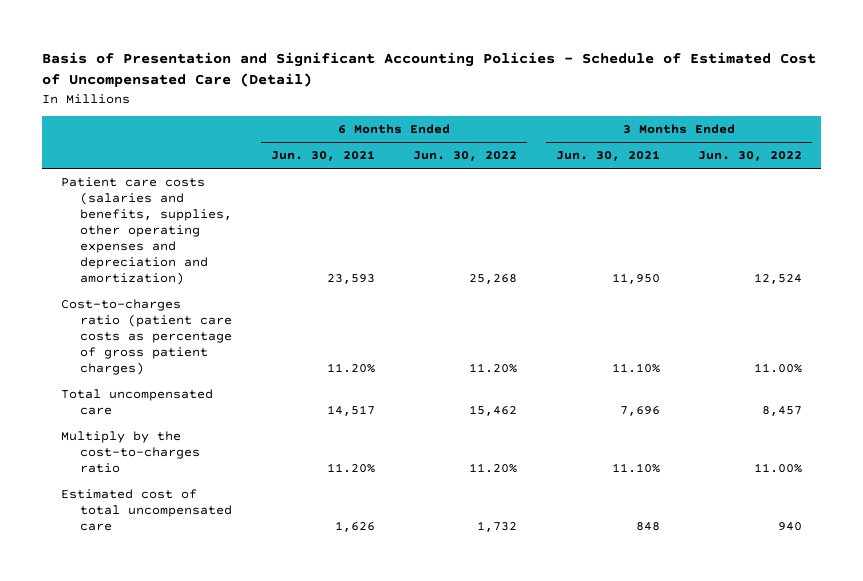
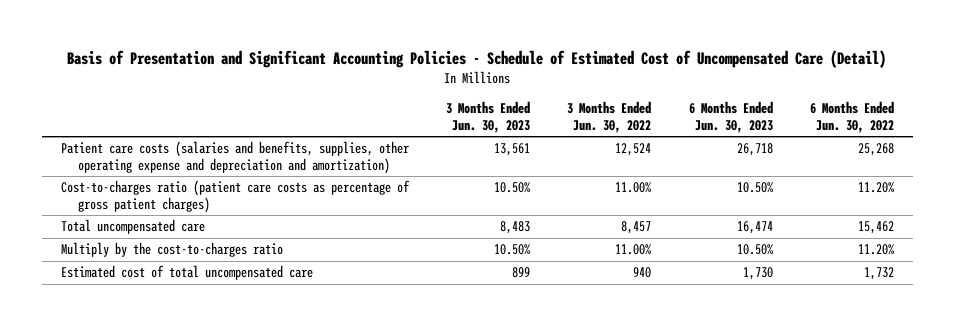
[270,150,375,162] Jun. 30, 2021 -> none
[555,150,660,162] Jun. 30, 2021 -> none
none -> [446,101,531,133] 3 Months Ended Jun. 30, 2023
none -> [688,101,773,133] 6 Months Ended Jun. 30, 2023
[61,176,233,285] Patient care costs (salaries and benefits, supplies, other operating expenses and depreciation and amortization) -> [60,141,409,174] Patient care costs (salaries and benefits, supplies, other operating expense and depreciation and amortization)

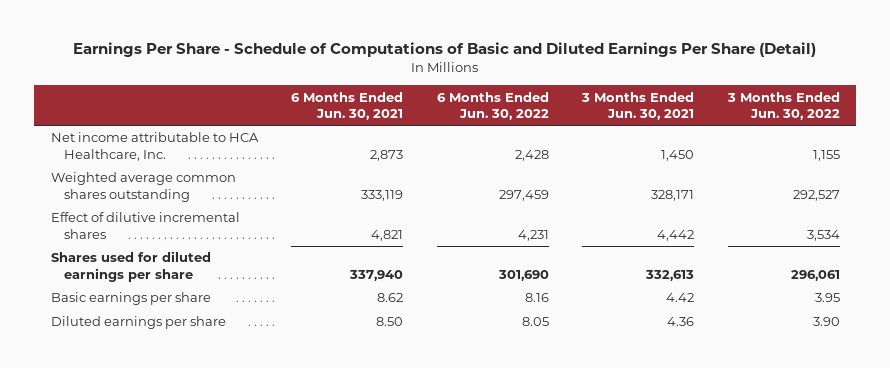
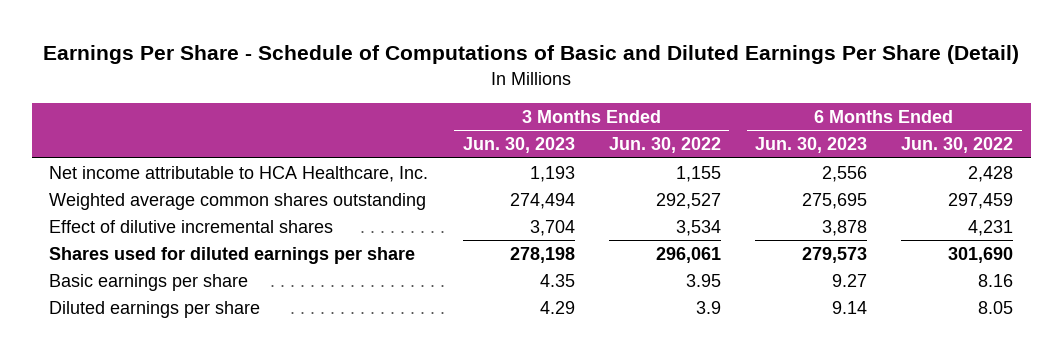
[291,91,404,121] 6 Months Ended Jun. 30, 2021 -> none
[581,91,695,121] 3 Months Ended Jun. 30, 2021 -> none
none -> [462,137,575,154] Jun. 30, 2023
none -> [755,137,868,154] Jun. 30, 2023
[812,317,840,327] 3.90 -> [695,300,721,314] 3.9

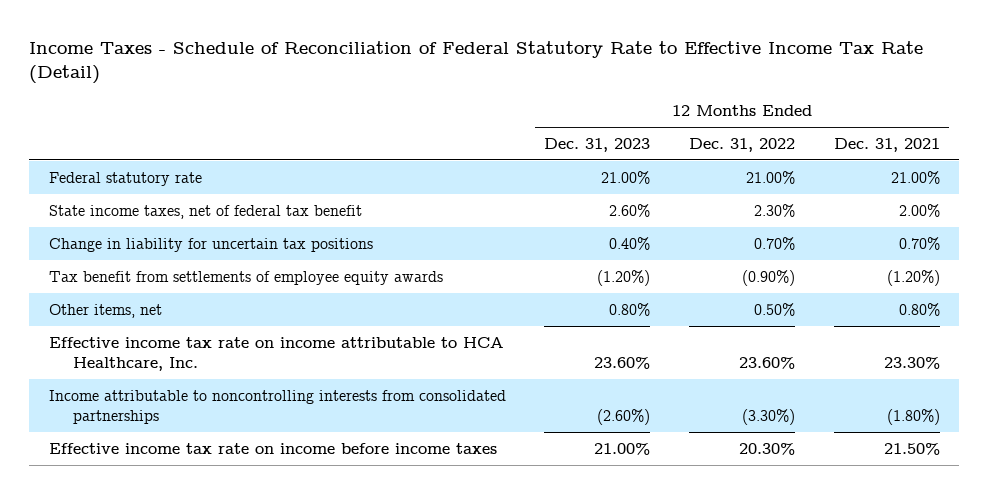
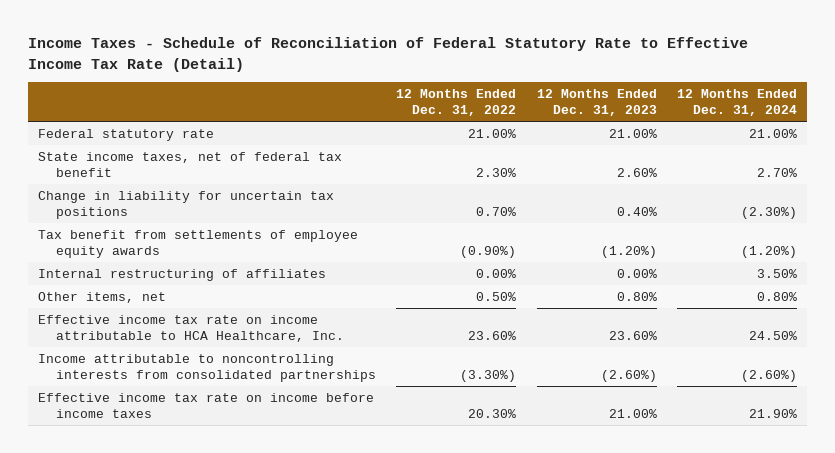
[833,137,940,152] Dec. 31, 2021 -> none
none -> [676,88,797,117] 12 Months Ended Dec. 31, 2024
none -> [38,268,327,281] Internal restructuring of affiliates

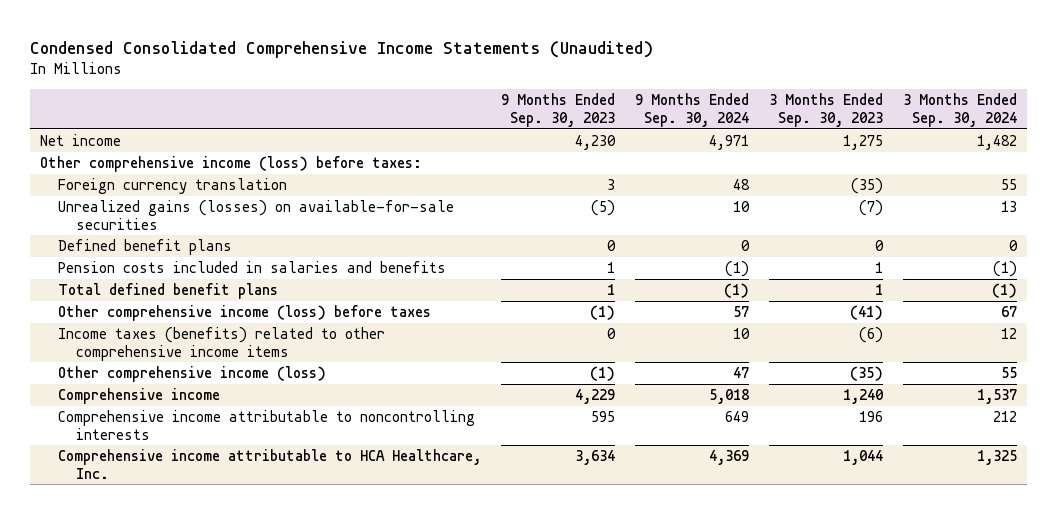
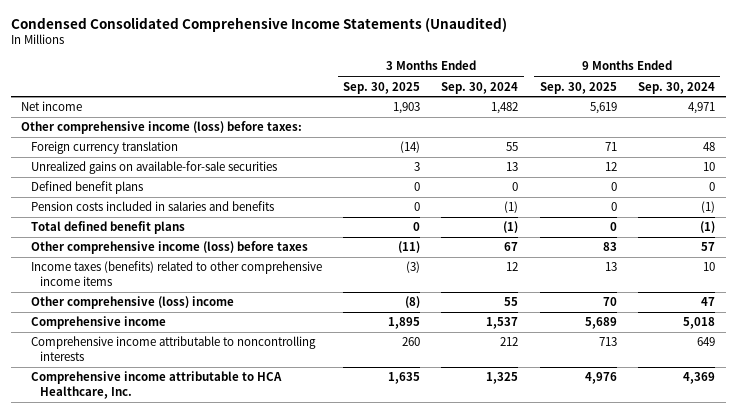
[500,93,615,127] 9 Months Ended Sep. 30, 2023 -> none
[769,93,884,127] 3 Months Ended Sep. 30, 2023 -> none
none -> [343,81,421,94] Sep. 30, 2025
none -> [539,81,617,94] Sep. 30, 2025
[57,200,454,230] Unrealized gains (losses) on available-for-sale securities -> [30,161,277,175] Unrealized gains on available-for-sale securities
[57,366,326,383] Other comprehensive income (loss) -> [30,296,234,310] Other comprehensive (loss) income

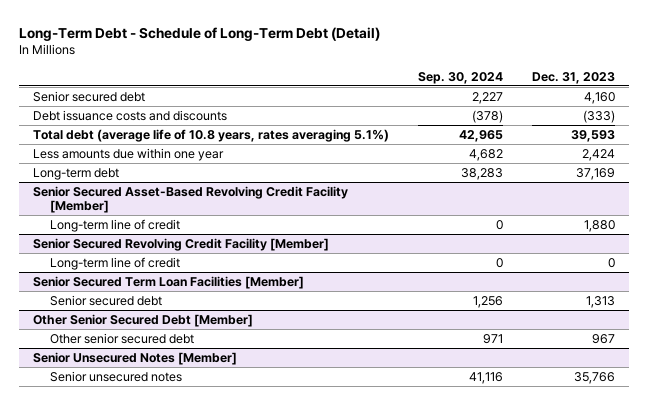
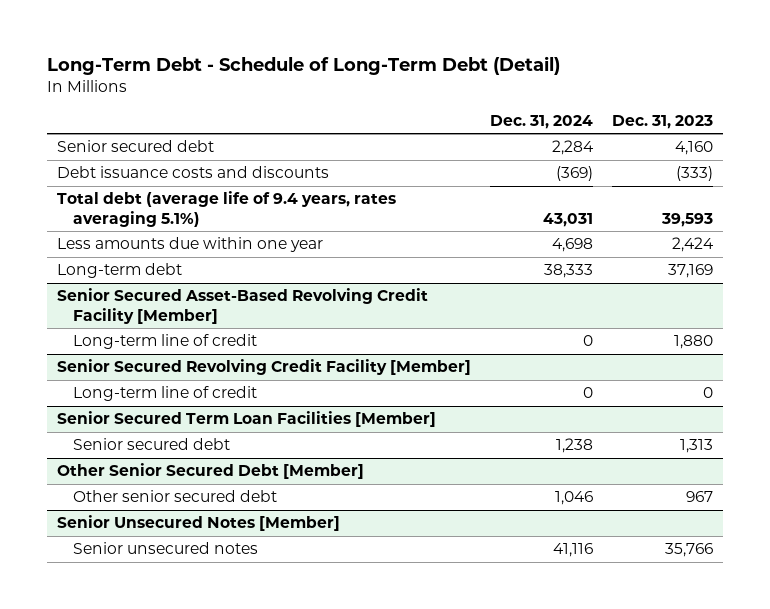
[417,71,503,84] Sep. 30, 2024 -> none
none -> [490,114,594,129] Dec. 31, 2024
[33,128,390,142] Total debt (average life of 10.8 years, rates averaging 5.1%) -> [56,191,396,227] Total debt (average life of 9.4 years, rates averaging 5.1%)

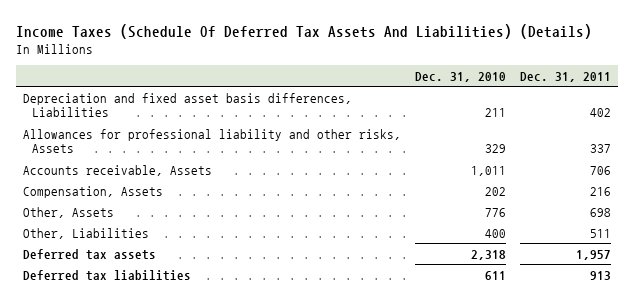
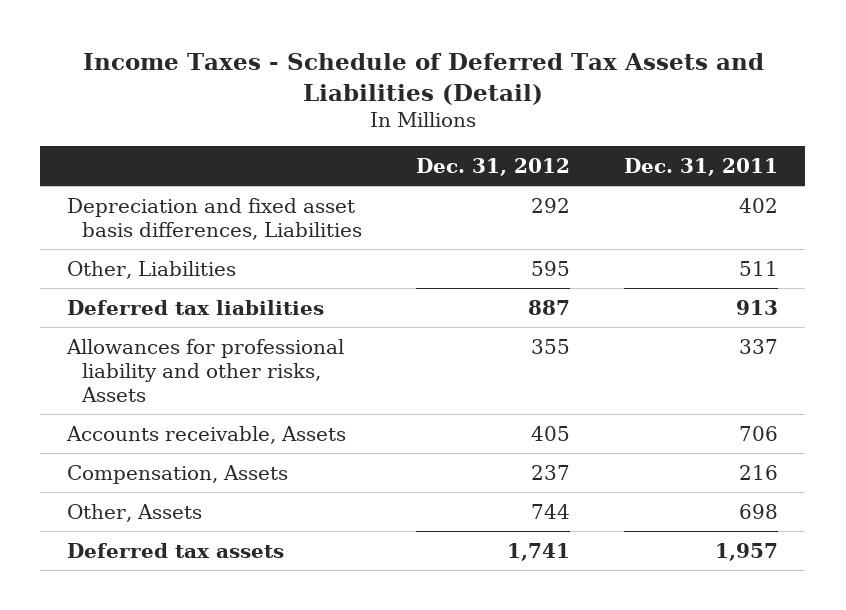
[16,23,593,39] Income Taxes (Schedule Of Deferred Tax Assets And Liabilities) (Details) -> [82,53,764,105] Income Taxes - Schedule of Deferred Tax Assets and Liabilities (Detail)
[415,71,507,82] Dec. 31, 2010 -> none
none -> [416,157,571,176] Dec. 31, 2012
[23,227,150,239] Other, Liabilities -> [67,260,237,279] Other, Liabilities
[23,269,192,281] Deferred tax liabilities -> [67,299,325,315] Deferred tax liabilities

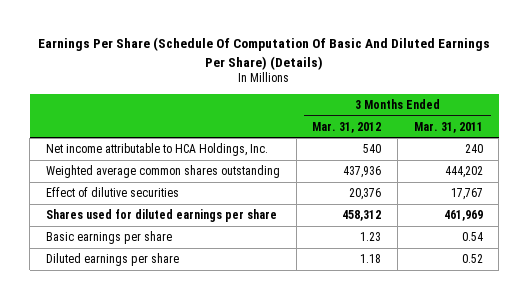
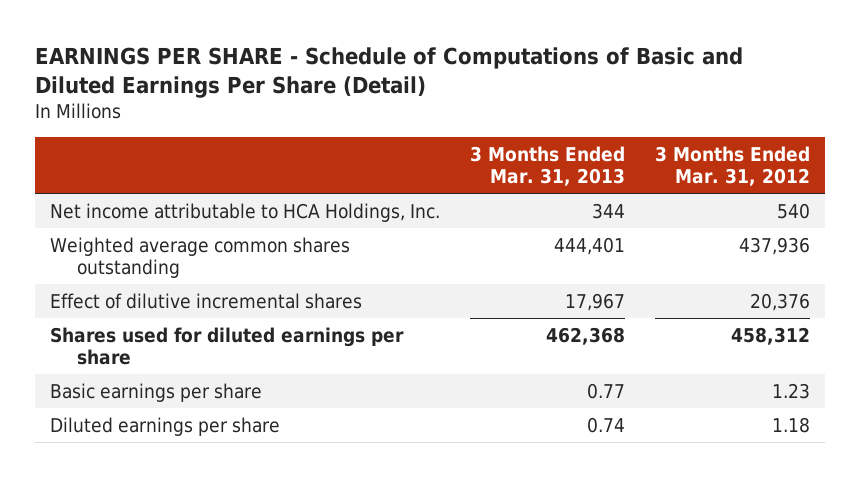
[38,37,491,70] Earnings Per Share (Schedule Of Computation Of Basic And Diluted Earnings Per Share) (Details) -> [35,47,744,99] EARNINGS PER SHARE - Schedule of Computations of Basic and Diluted Earnings Per Share (Detail)
[413,121,483,133] Mar. 31, 2011 -> none
none -> [470,145,626,187] 3 Months Ended Mar. 31, 2013
[46,186,180,197] Effect of dilutive securities -> [50,292,363,309] Effect of dilutive incremental shares

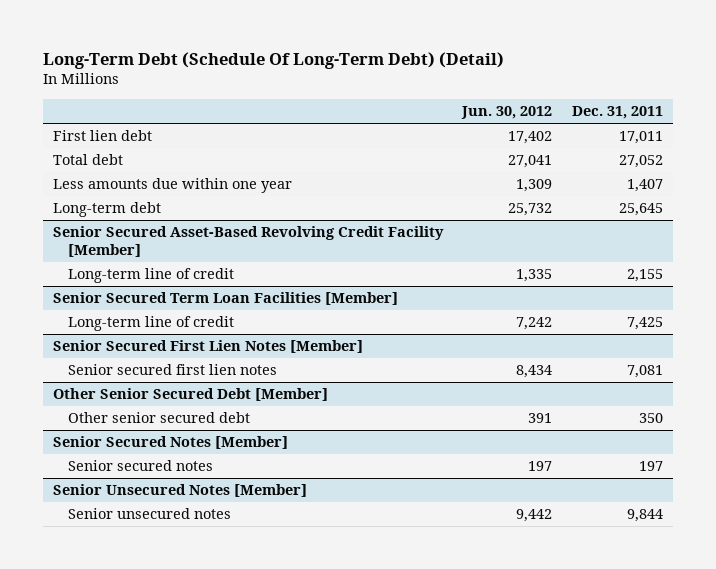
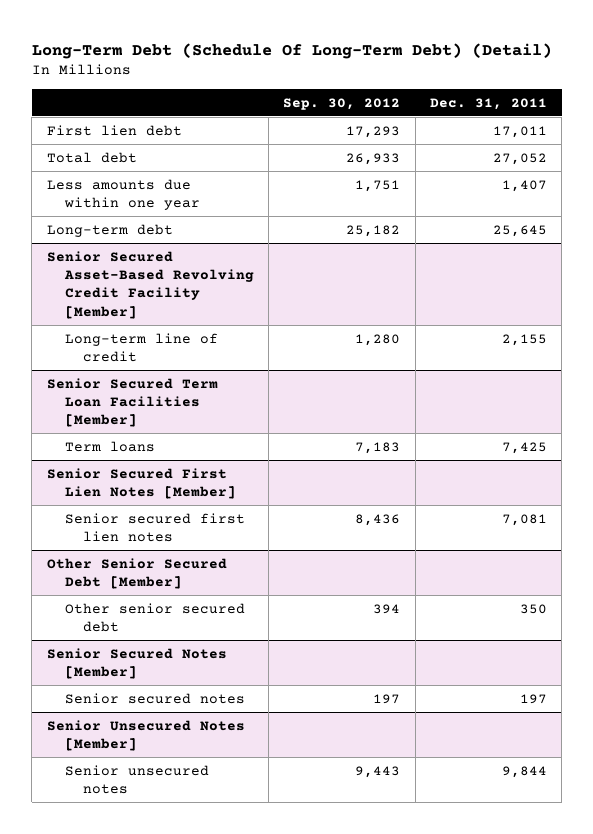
[461,106,553,120] Jun. 30, 2012 -> none
none -> [283,97,401,110] Sep. 30, 2012
[67,316,234,332] Long-term line of credit -> [64,440,155,452] Term loans

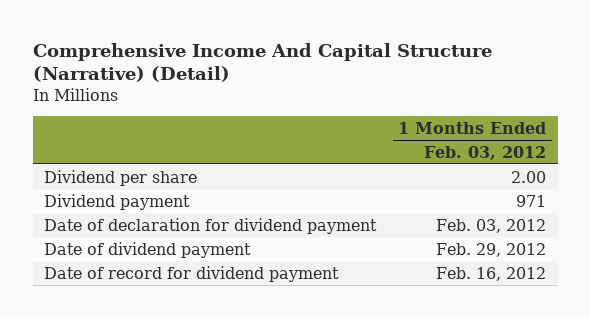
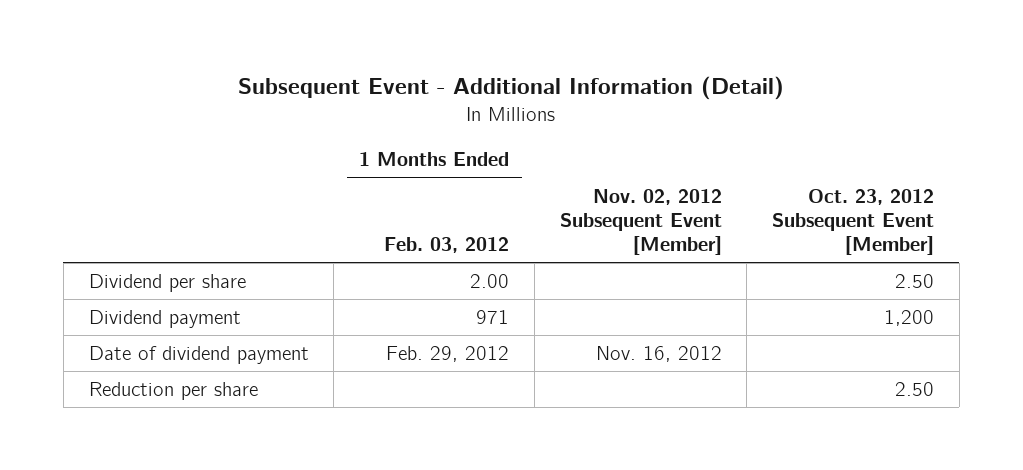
[32,42,492,83] Comprehensive Income And Capital Structure (Narrative) (Detail) -> [238,76,785,101] Subsequent Event - Additional Information (Detail)
none -> [559,188,722,256] Nov. 02, 2012 Subsequent Event [Member]
none -> [772,188,935,256] Oct. 23, 2012 Subsequent Event [Member]
[44,217,378,234] Date of declaration for dividend payment -> none
[44,265,340,282] Date of record for dividend payment -> none
none -> [88,381,258,400] Reduction per share

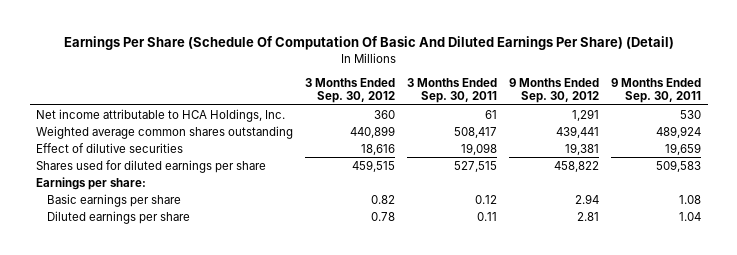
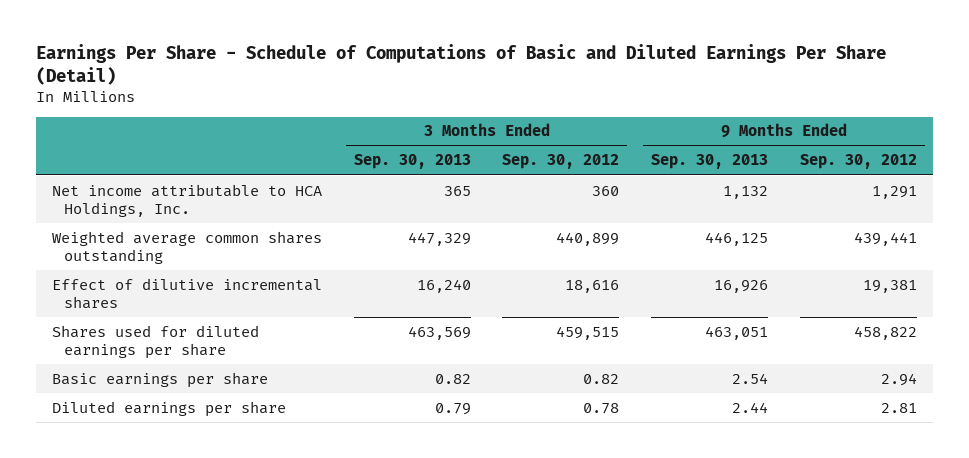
[63,36,674,51] Earnings Per Share (Schedule Of Computation Of Basic And Diluted Earnings Per Share) (Detail) -> [35,43,886,86] Earnings Per Share - Schedule of Computations of Basic and Diluted Earnings Per Share (Detail)
[407,77,498,104] 3 Months Ended Sep. 30, 2011 -> none
[611,77,702,104] 9 Months Ended Sep. 30, 2011 -> none
none -> [353,154,471,170] Sep. 30, 2013
none -> [651,154,769,170] Sep. 30, 2013
[35,142,183,153] Effect of dilutive securities -> [51,277,322,310] Effect of dilutive incremental shares
[35,176,146,190] Earnings per share: -> none

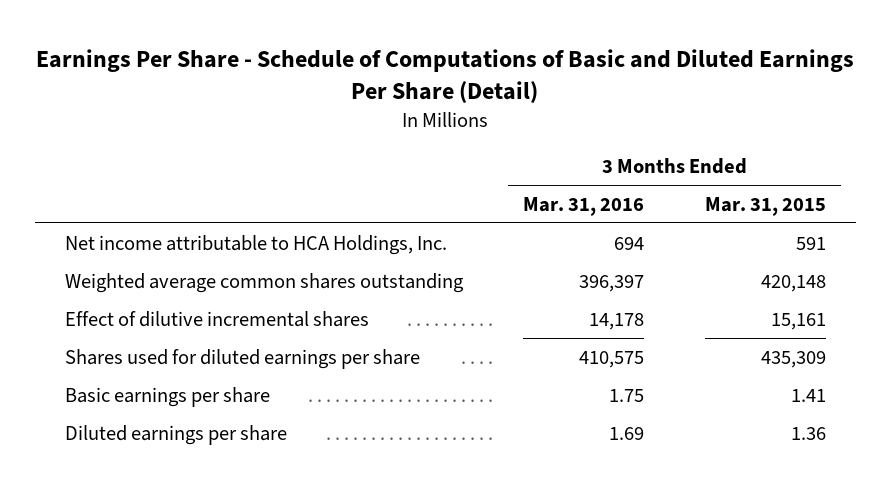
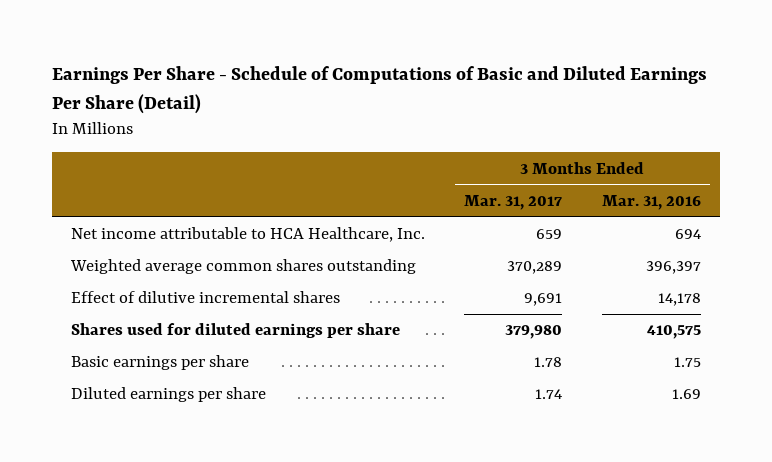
[705,197,827,217] Mar. 31, 2015 -> none
none -> [464,194,563,210] Mar. 31, 2017
[64,234,447,255] Net income attributable to HCA Holdings, Inc. -> [71,227,426,243] Net income attributable to HCA Healthcare, Inc.

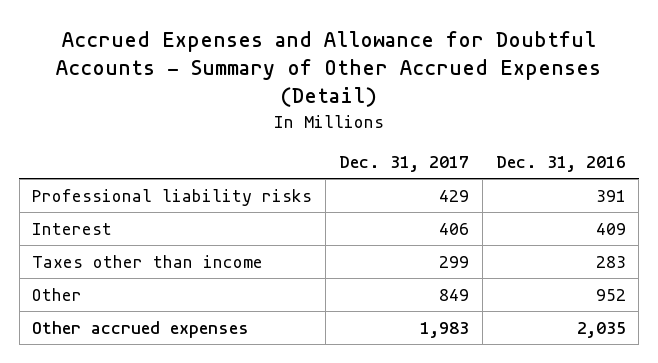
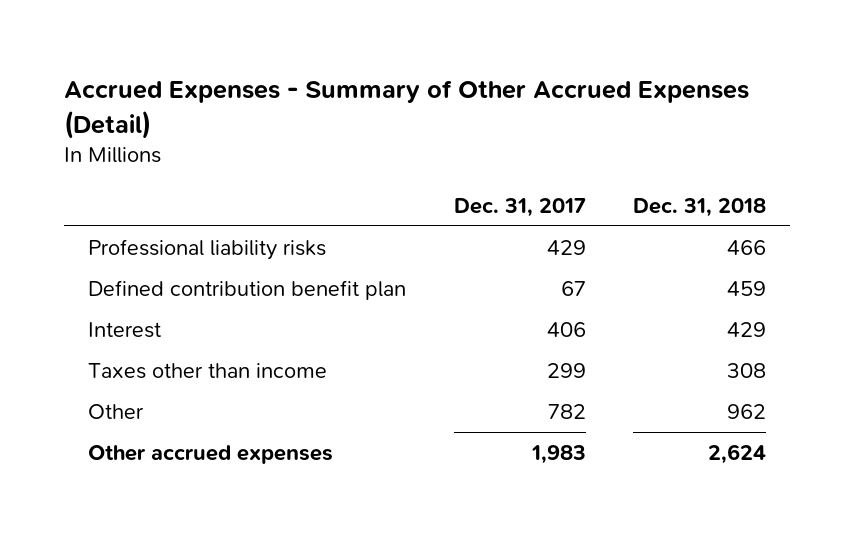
[55,31,601,108] Accrued Expenses and Allowance for Doubtful Accounts - Summary of Other Accrued Expenses (Detail) -> [64,80,750,139] Accrued Expenses - Summary of Other Accrued Expenses (Detail)
[495,156,626,173] Dec. 31, 2016 -> none
none -> [633,197,767,217] Dec. 31, 2018
none -> [88,280,407,301] Defined contribution benefit plan
[438,288,469,301] 849 -> [547,404,586,420] 782

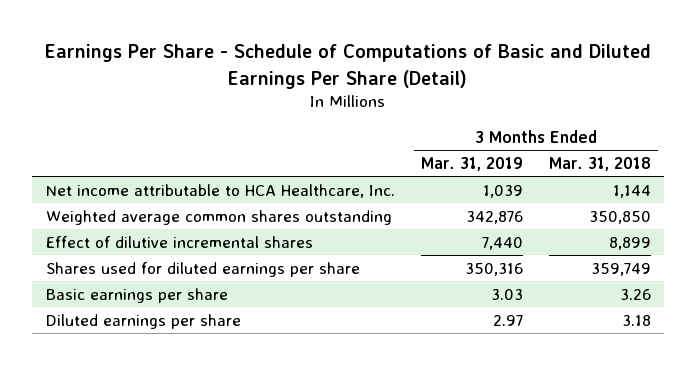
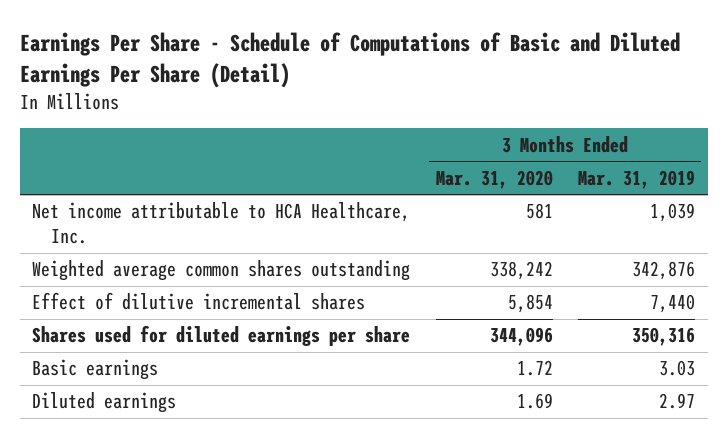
[549,157,652,172] Mar. 31, 2018 -> none
none -> [435,169,553,189] Mar. 31, 2020
[45,287,228,303] Basic earnings per share -> [32,359,159,381] Basic earnings
[45,313,241,329] Diluted earnings per share -> [32,392,177,414] Diluted earnings

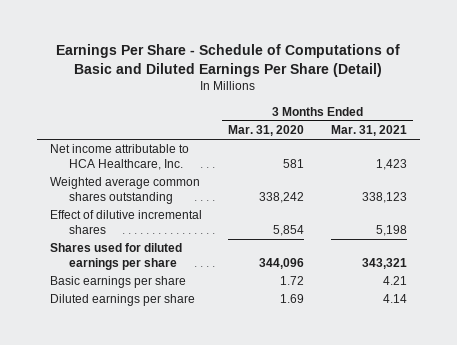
[577,169,695,189] Mar. 31, 2019 -> none
none -> [330,125,407,137] Mar. 31, 2021
[32,359,159,381] Basic earnings -> [49,276,186,289] Basic earnings per share
[32,392,177,414] Diluted earnings -> [49,294,195,307] Diluted earnings per share

